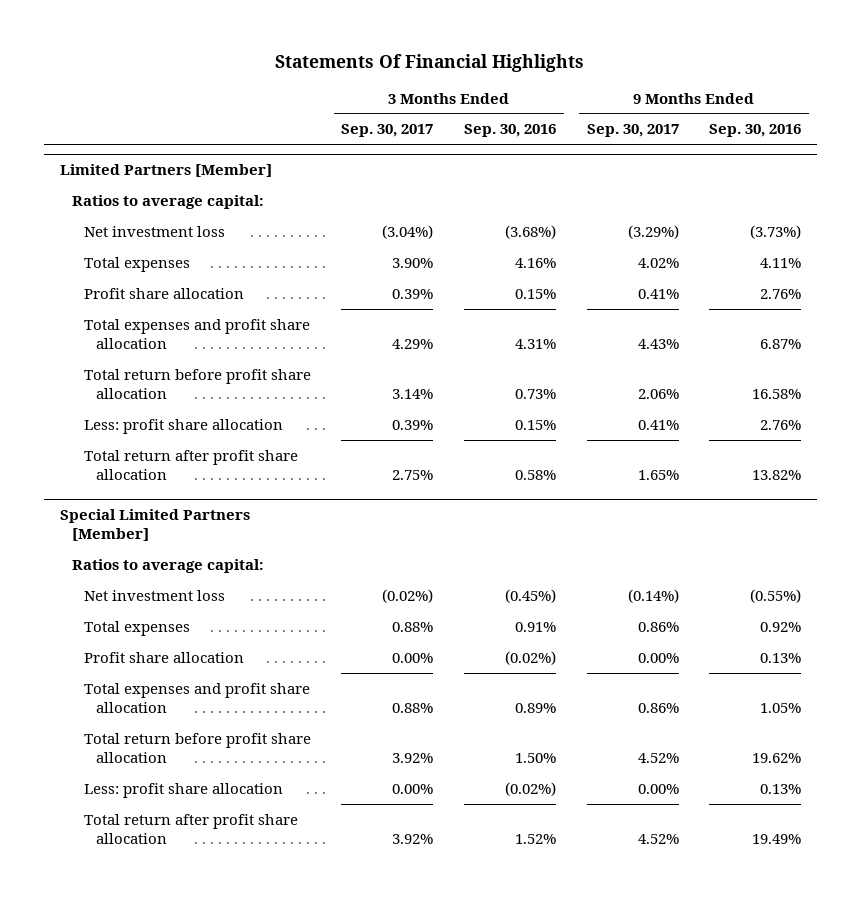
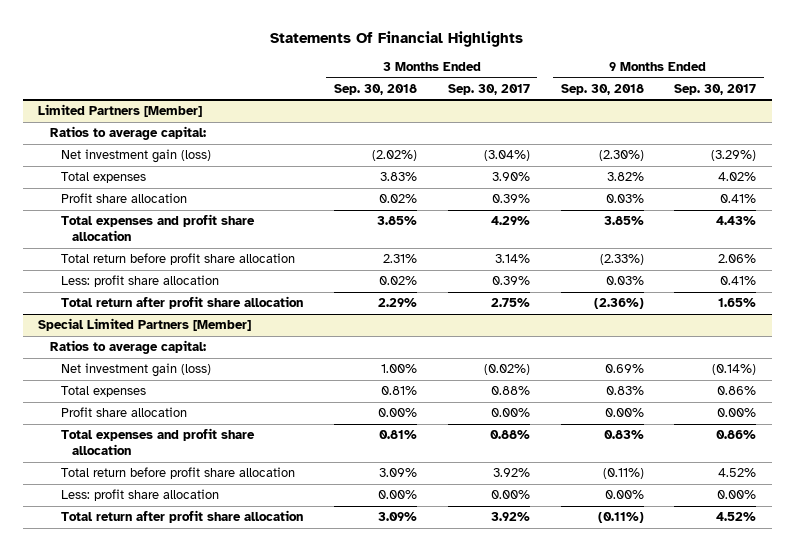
[463,124,556,138] Sep. 30, 2016 -> none
[709,124,802,138] Sep. 30, 2016 -> none
none -> [333,83,417,95] Sep. 30, 2018
none -> [560,83,644,95] Sep. 30, 2018
[83,225,225,237] Net investment loss -> [60,149,211,164] Net investment gain (loss)
[83,589,225,601] Net investment loss -> [60,363,211,378] Net investment gain (loss)

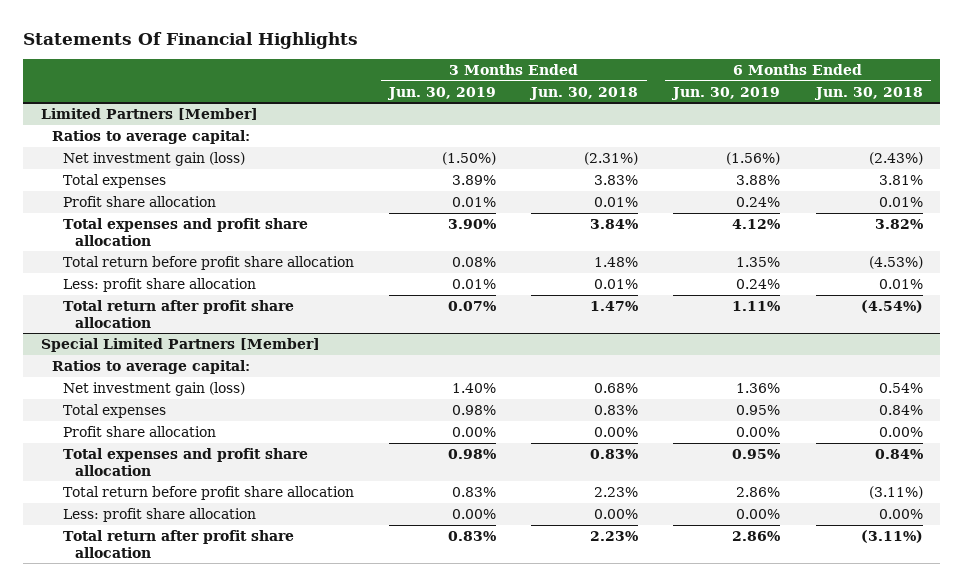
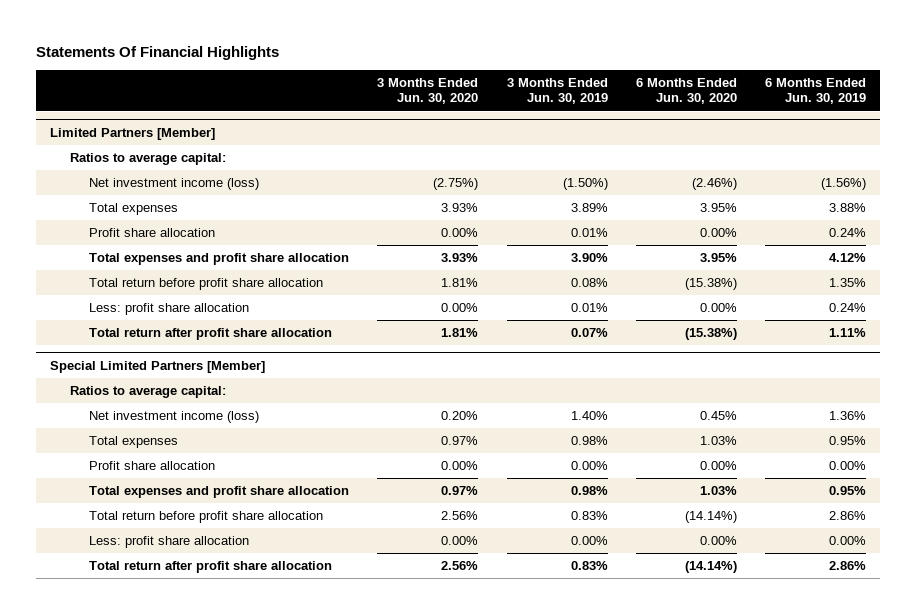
[529,86,639,100] Jun. 30, 2018 -> none
[813,86,923,100] Jun. 30, 2018 -> none
none -> [377,78,479,105] 3 Months Ended Jun. 30, 2020
none -> [635,78,737,105] 6 Months Ended Jun. 30, 2020
[63,151,246,166] Net investment gain (loss) -> [89,178,260,191] Net investment income (loss)
[63,381,246,396] Net investment gain (loss) -> [89,411,260,424] Net investment income (loss)

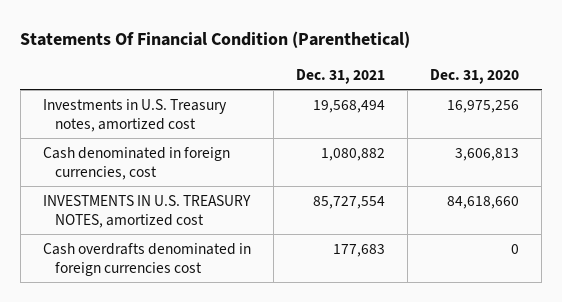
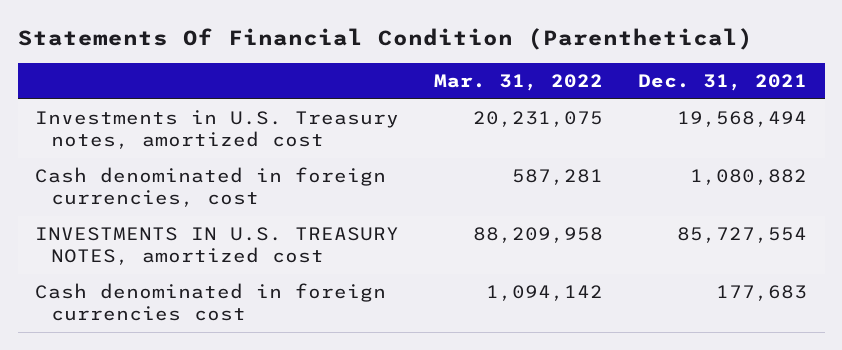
[430,68,520,84] Dec. 31, 2020 -> none
none -> [434,74,604,92] Mar. 31, 2022
[42,242,251,277] Cash overdrafts denominated in foreign currencies cost -> [35,282,387,322] Cash denominated in foreign currencies cost

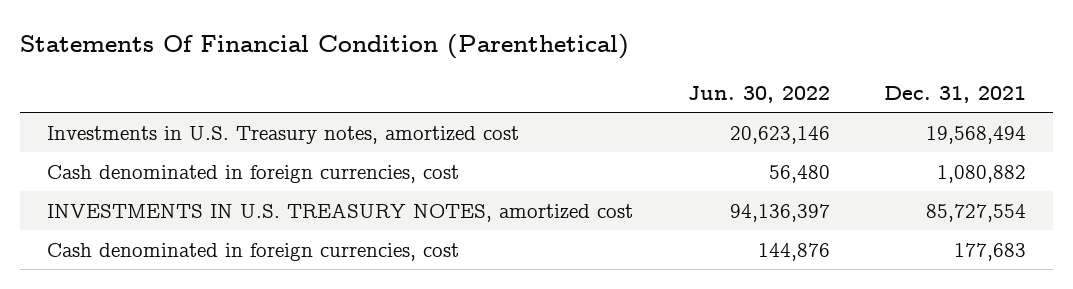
[434,74,604,92] Mar. 31, 2022 -> none
none -> [687,86,830,104] Jun. 30, 2022
[35,282,387,322] Cash denominated in foreign currencies cost -> [46,242,459,261] Cash denominated in foreign currencies, cost

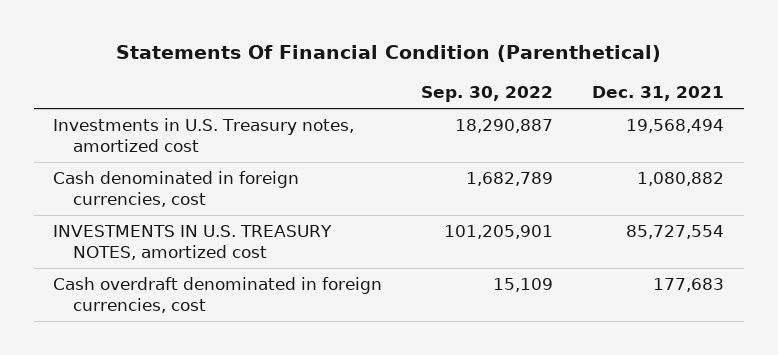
[687,86,830,104] Jun. 30, 2022 -> none
none -> [421,85,554,102] Sep. 30, 2022
[46,242,459,261] Cash denominated in foreign currencies, cost -> [53,277,383,313] Cash overdraft denominated in foreign currencies, cost

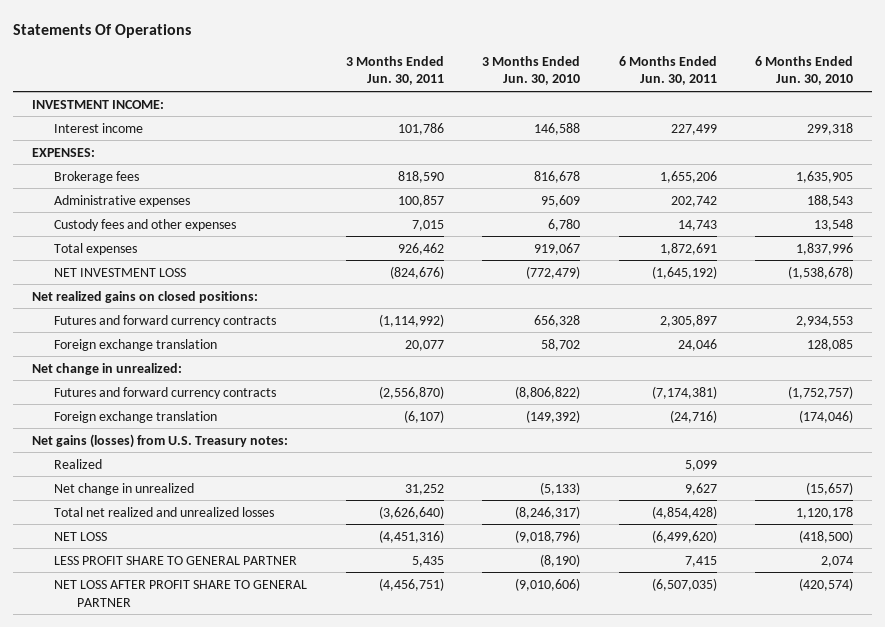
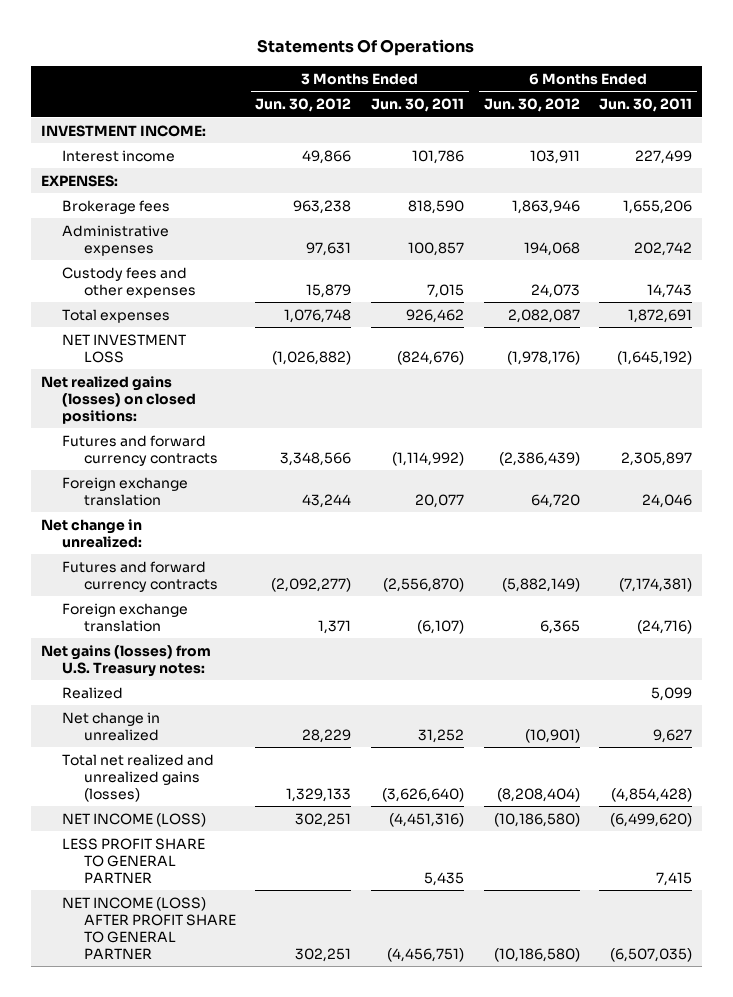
[482,55,581,86] 3 Months Ended Jun. 30, 2010 -> none
[755,55,854,86] 6 Months Ended Jun. 30, 2010 -> none
none -> [255,98,352,113] Jun. 30, 2012
none -> [483,98,580,113] Jun. 30, 2012
[32,290,259,303] Net realized gains on closed positions: -> [40,375,197,424] Net realized gains (losses) on closed positions:
[54,506,275,517] Total net realized and unrealized losses -> [62,753,215,802] Total net realized and unrealized gains (losses)
[54,531,108,541] NET LOSS -> [62,812,207,827] NET INCOME (LOSS)
[54,579,308,607] NET LOSS AFTER PROFIT SHARE TO GENERAL PARTNER -> [62,896,236,959] NET INCOME (LOSS) AFTER PROFIT SHARE TO GENERAL PARTNER

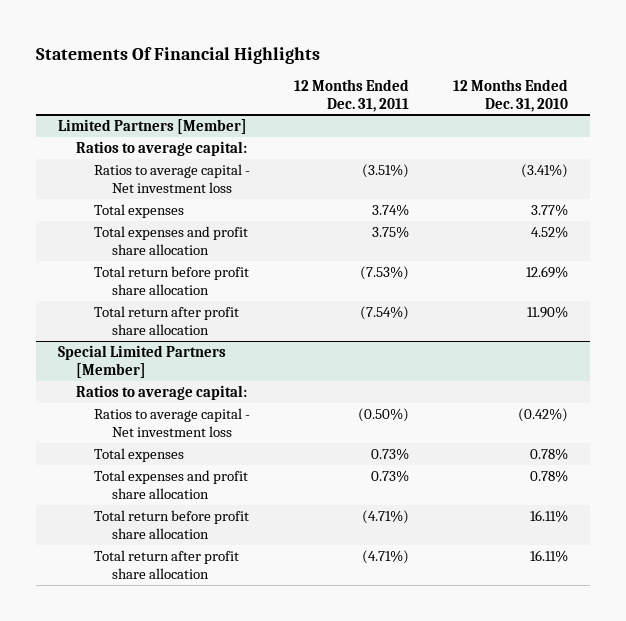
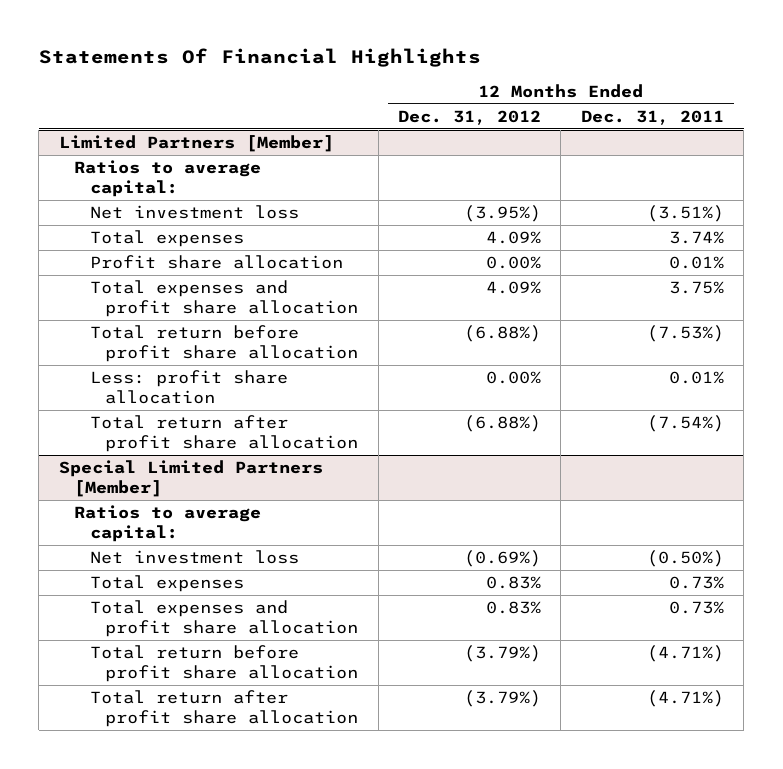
[453,78,569,112] 12 Months Ended Dec. 31, 2010 -> none
none -> [398,109,542,125] Dec. 31, 2012
[94,164,251,193] Ratios to average capital - Net investment loss -> [89,205,299,220] Net investment loss
none -> [89,255,343,270] Profit share allocation
none -> [89,370,288,405] Less: profit share allocation
[94,408,251,437] Ratios to average capital - Net investment loss -> [89,550,299,565] Net investment loss

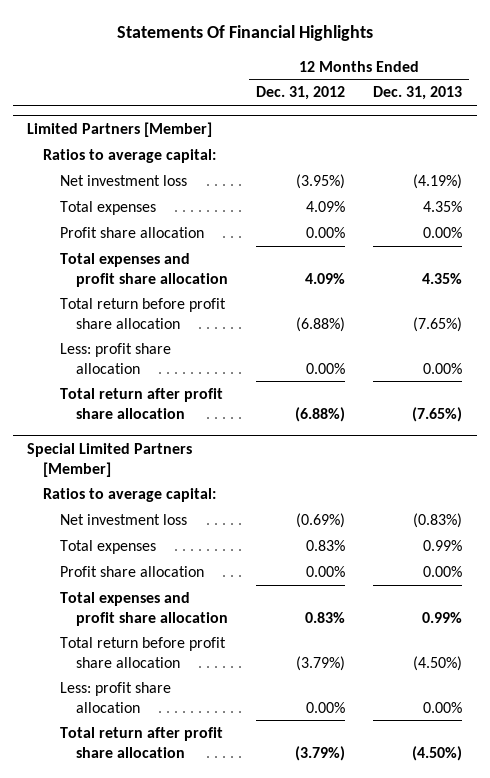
[580,109,724,125] Dec. 31, 2011 -> none
none -> [373,86,463,101] Dec. 31, 2013
none -> [59,566,204,578] Profit share allocation
none -> [59,682,171,713] Less: profit share allocation

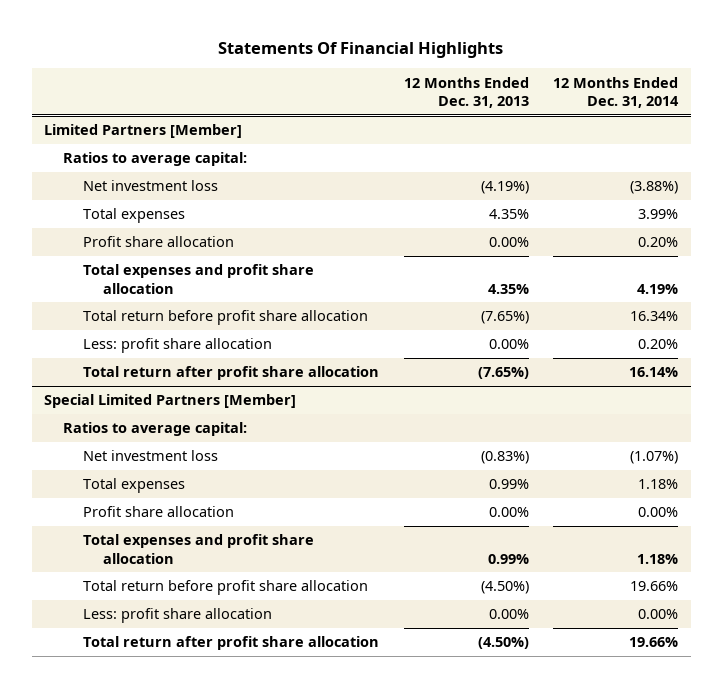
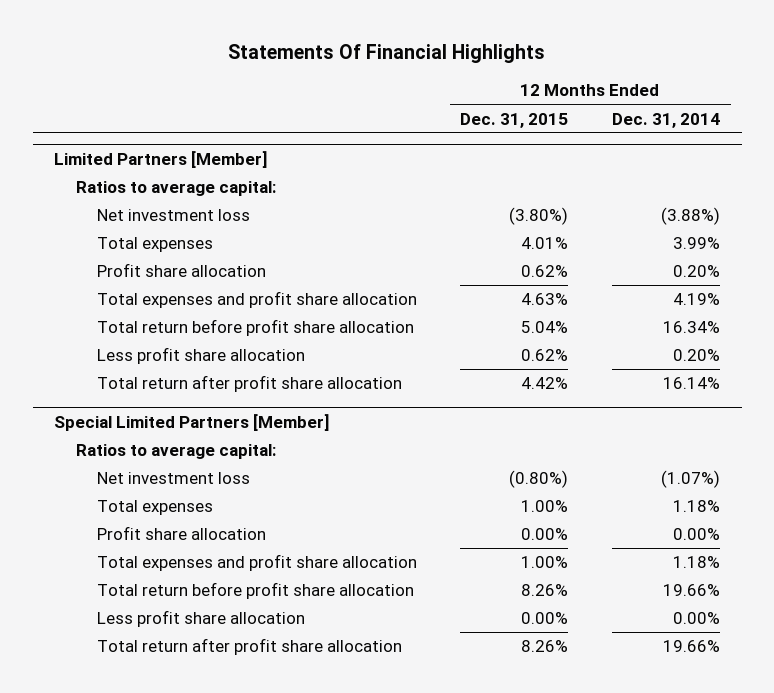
[403,76,529,109] 12 Months Ended Dec. 31, 2013 -> none
none -> [460,112,569,128] Dec. 31, 2015
[83,338,273,354] Less: profit share allocation -> [96,347,305,365] Less profit share allocation
[83,608,273,624] Less: profit share allocation -> [96,610,305,628] Less profit share allocation

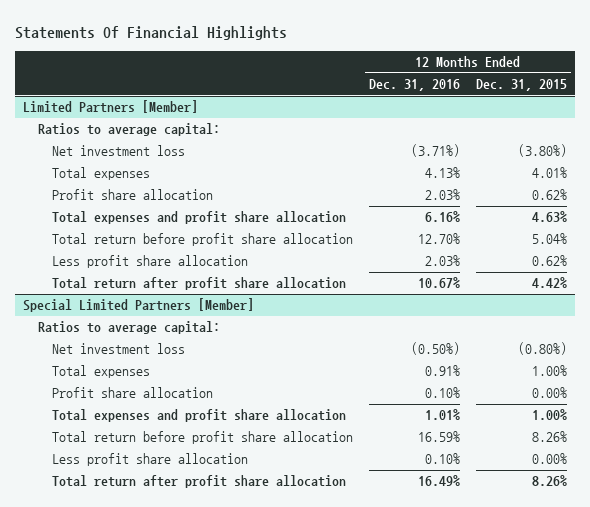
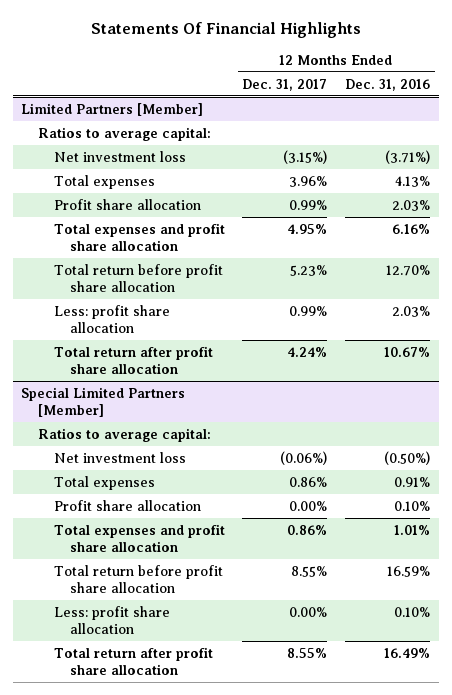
[475,79,567,92] Dec. 31, 2015 -> none
none -> [242,78,328,91] Dec. 31, 2017
[52,255,249,269] Less profit share allocation -> [53,304,170,334] Less: profit share allocation
[52,453,249,467] Less profit share allocation -> [53,605,170,635] Less: profit share allocation

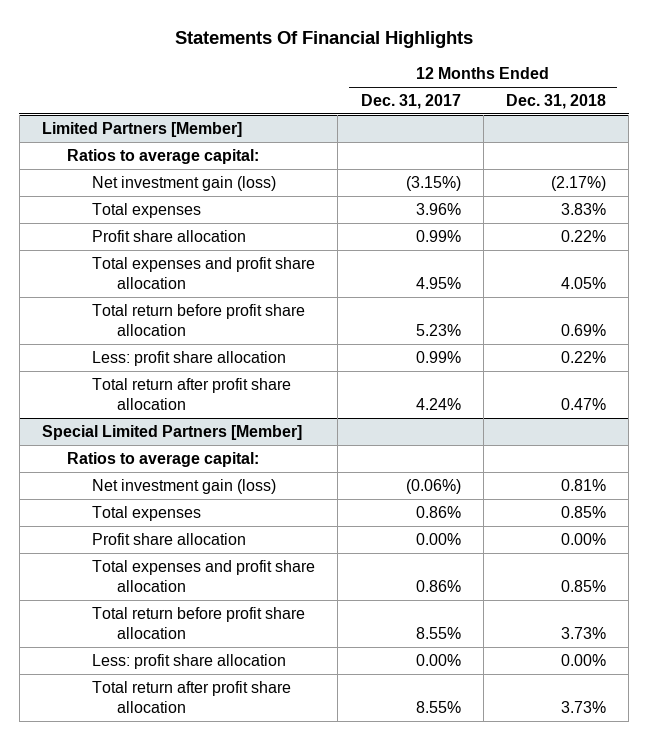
[345,78,431,91] Dec. 31, 2016 -> none
none -> [505,94,606,110] Dec. 31, 2018
[53,150,186,162] Net investment loss -> [92,175,277,191] Net investment gain (loss)
[53,451,186,463] Net investment loss -> [92,478,277,494] Net investment gain (loss)

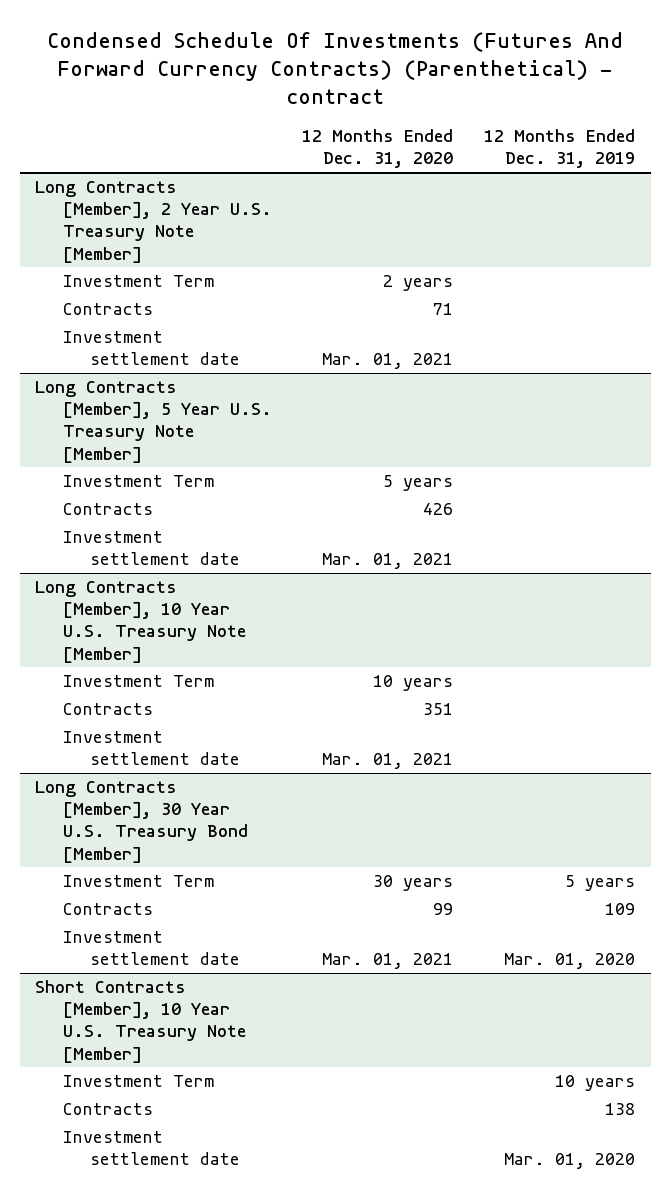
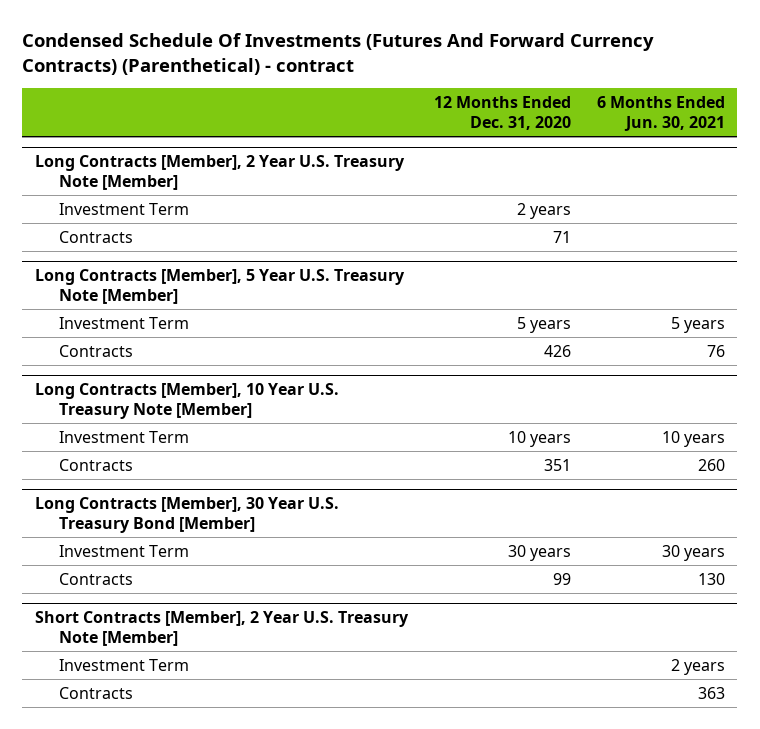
[484,129,636,169] 12 Months Ended Dec. 31, 2019 -> none
none -> [596,95,725,132] 6 Months Ended Jun. 30, 2021
[62,331,240,366] Investment settlement date -> none
[62,531,240,566] Investment settlement date -> none
[62,731,240,766] Investment settlement date -> none
[62,931,240,966] Investment settlement date -> none
[35,980,246,1063] Short Contracts [Member], 10 Year U.S. Treasury Note [Member] -> [35,610,410,647] Short Contracts [Member], 2 Year U.S. Treasury Note [Member]
[62,1131,240,1166] Investment settlement date -> none

